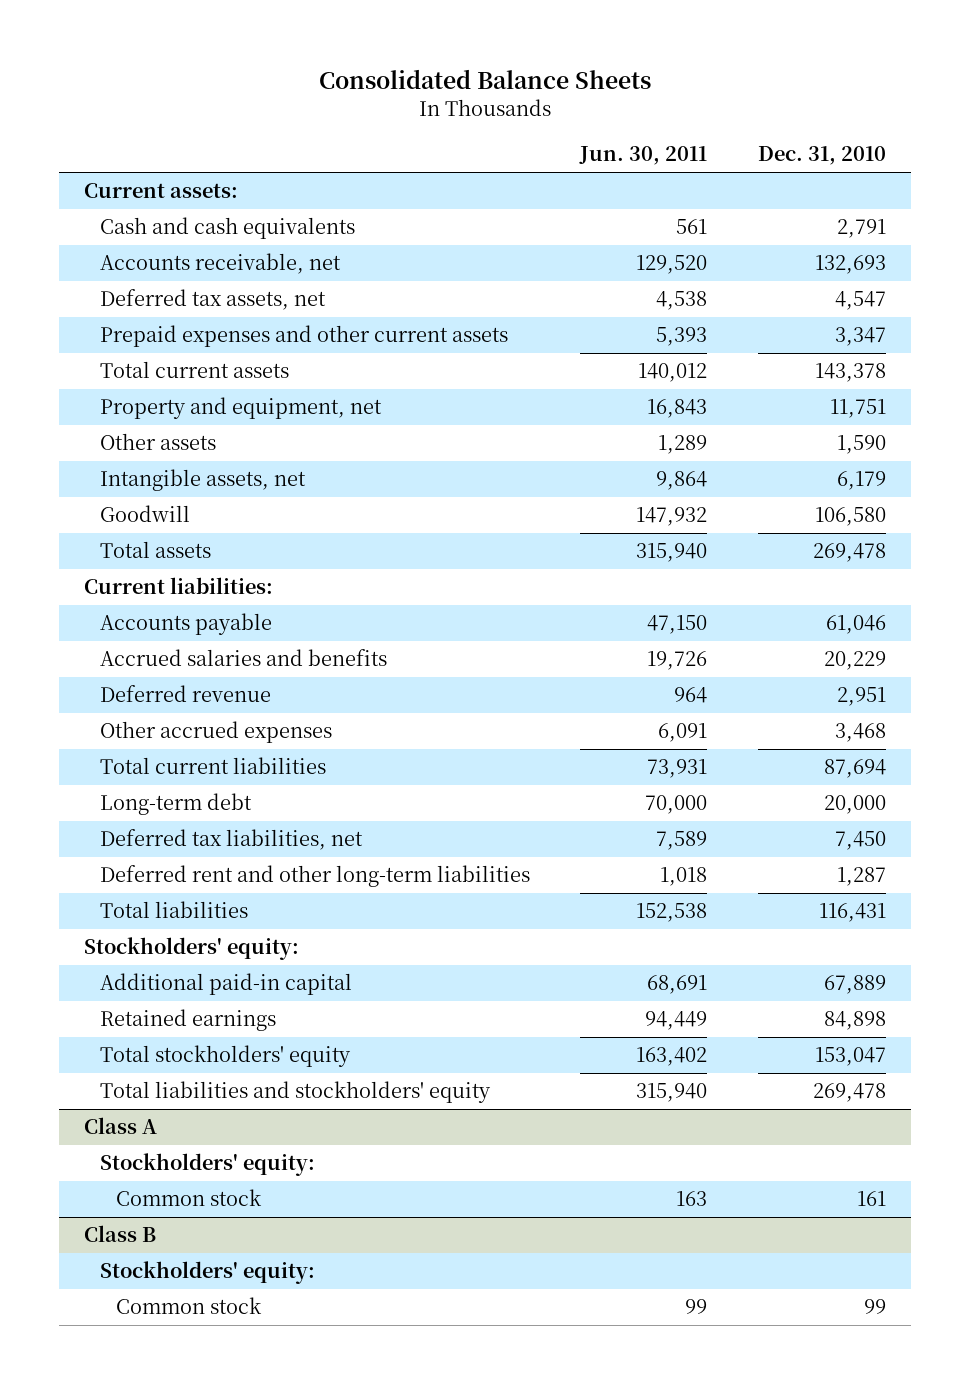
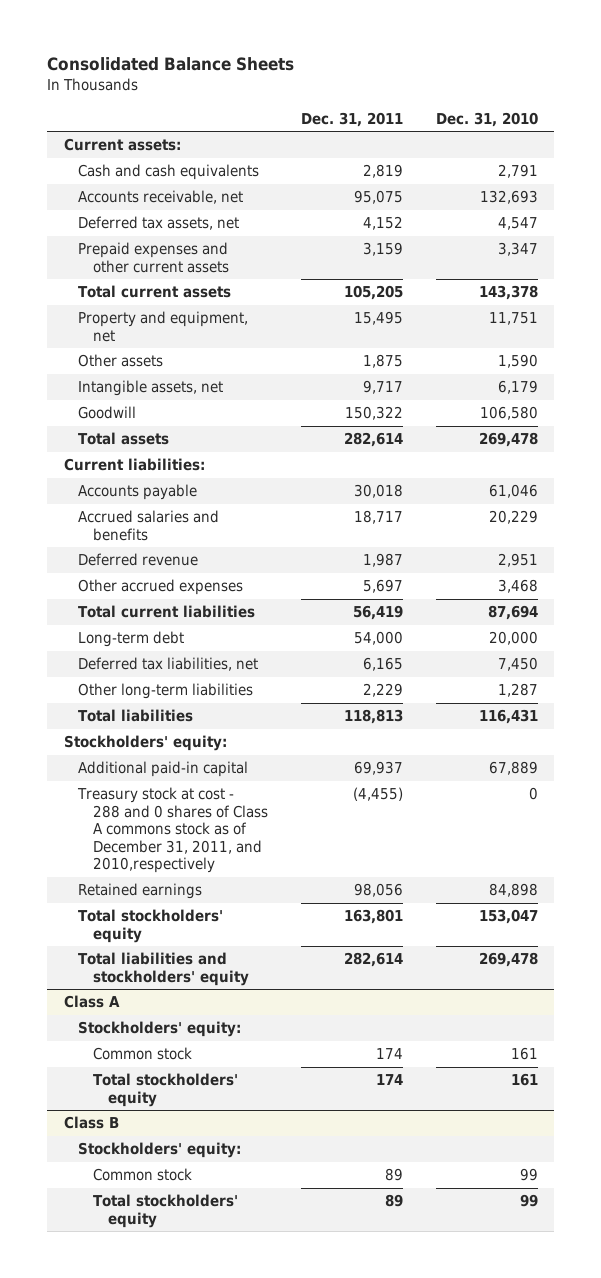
[579,146,708,166] Jun. 30, 2011 -> none
none -> [300,111,403,127] Dec. 31, 2011
[99,865,530,888] Deferred rent and other long-term liabilities -> [78,683,254,700] Other long-term liabilities
none -> [77,787,269,874] Treasury stock at cost - 288 and 0 shares of Class A commons stock as of December 31, 2011, and 2010,respectively
none -> [93,1073,239,1107] Total stockholders' equity
none -> [93,1194,239,1228] Total stockholders' equity

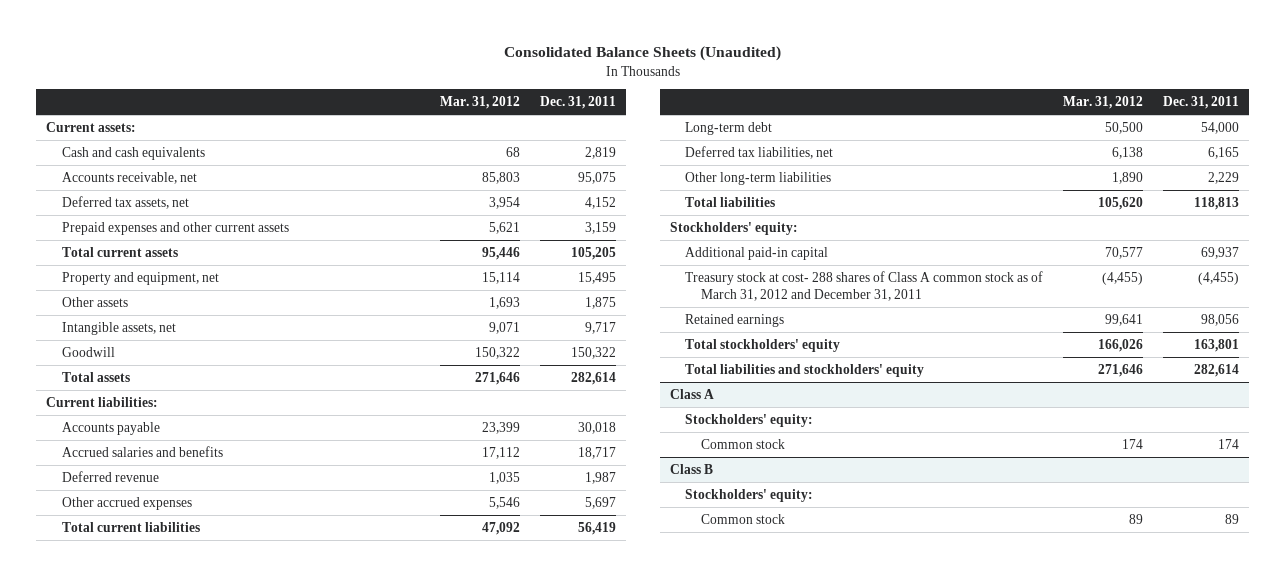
[47,57,295,72] Consolidated Balance Sheets -> [503,46,781,62] Consolidated Balance Sheets (Unaudited)
[435,111,538,127] Dec. 31, 2010 -> none
none -> [439,96,520,110] Mar. 31, 2012
[77,787,269,874] Treasury stock at cost - 288 and 0 shares of Class A commons stock as of December 31, 2011, and 2010,respectively -> [685,270,1044,301] Treasury stock at cost- 288 shares of Class A common stock as of March 31, 2012 and December 31, 2011
[93,1073,239,1107] Total stockholders' equity -> none
[93,1194,239,1228] Total stockholders' equity -> none

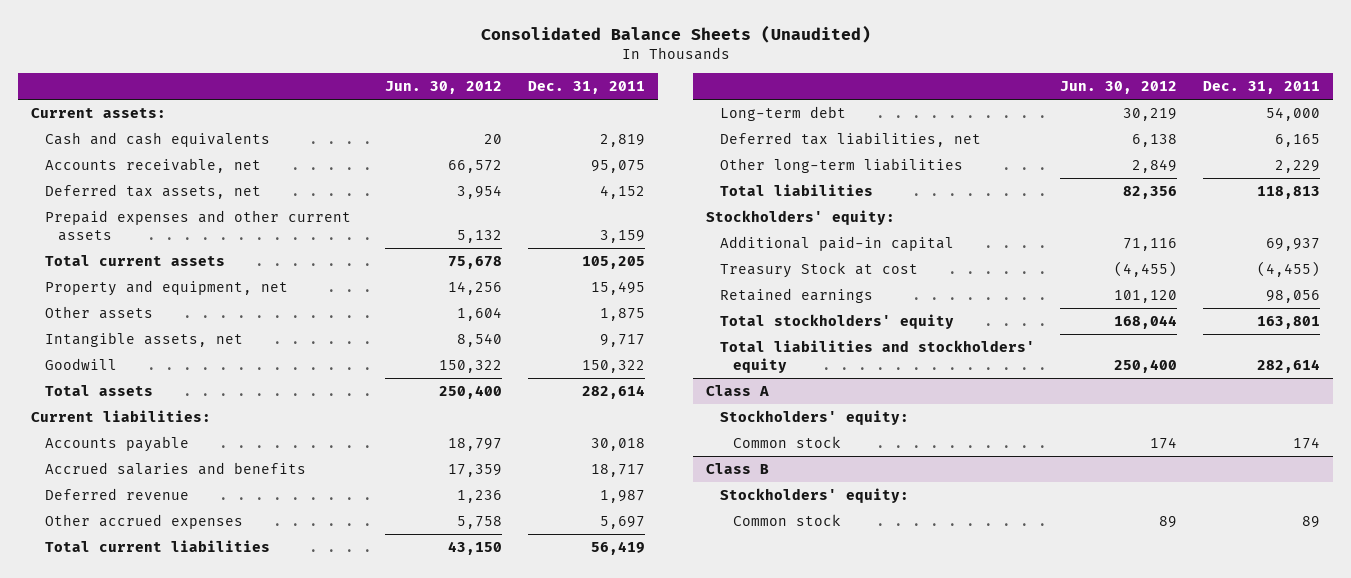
[439,96,520,110] Mar. 31, 2012 -> none
none -> [385,80,503,94] Jun. 30, 2012
[685,270,1044,301] Treasury stock at cost- 288 shares of Class A common stock as of March 31, 2012 and December 31, 2011 -> [719,262,918,279] Treasury Stock at cost

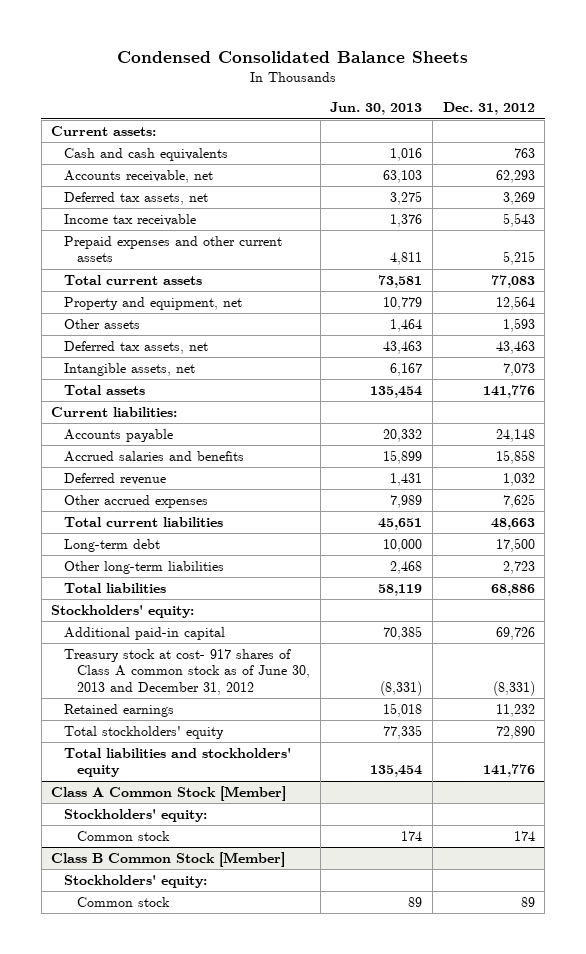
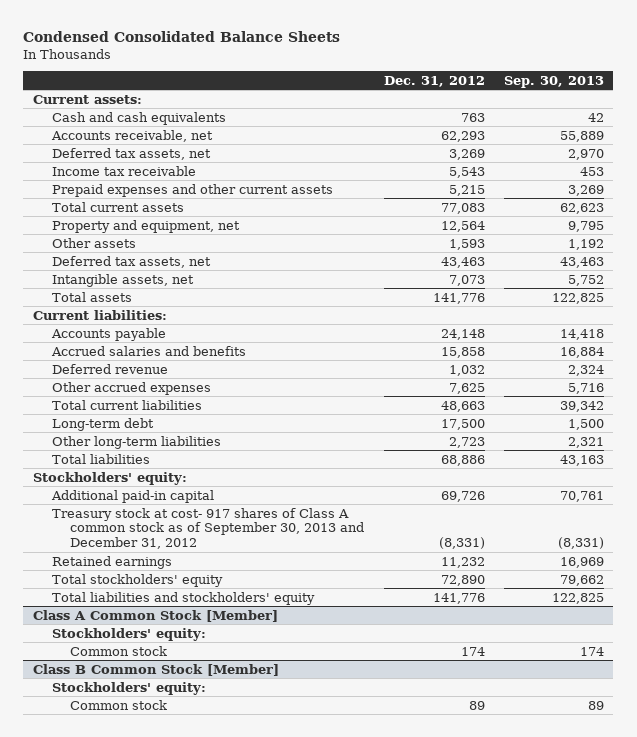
[330,102,423,116] Jun. 30, 2013 -> none
none -> [503,75,604,88] Sep. 30, 2013
[64,648,311,695] Treasury stock at cost- 917 shares of Class A common stock as of June 30, 2013 and December 31, 2012 -> [51,507,365,550] Treasury stock at cost- 917 shares of Class A common stock as of September 30, 2013 and December 31, 2012

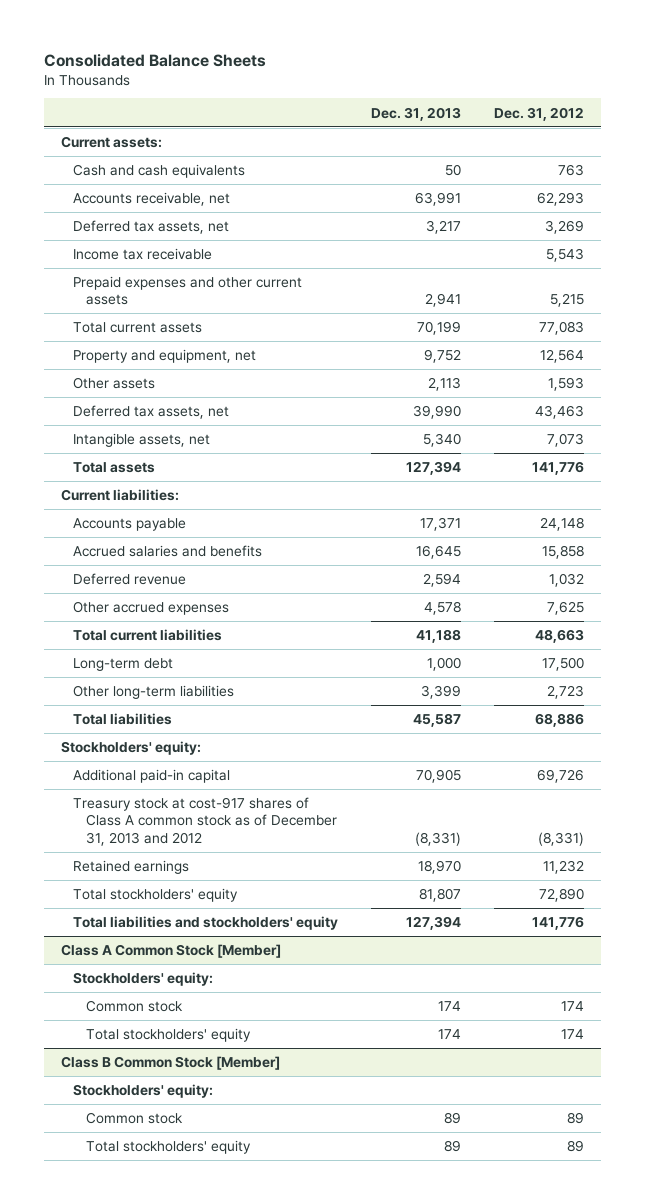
[23,31,341,43] Condensed Consolidated Balance Sheets -> [44,53,267,67] Consolidated Balance Sheets
[503,75,604,88] Sep. 30, 2013 -> none
none -> [371,106,462,121] Dec. 31, 2013
[51,507,365,550] Treasury stock at cost- 917 shares of Class A common stock as of September 30, 2013 and December 31, 2012 -> [73,797,338,846] Treasury stock at cost-917 shares of Class A common stock as of December 31, 2013 and 2012
none -> [86,1028,252,1043] Total stockholders' equity
none -> [86,1140,252,1155] Total stockholders' equity

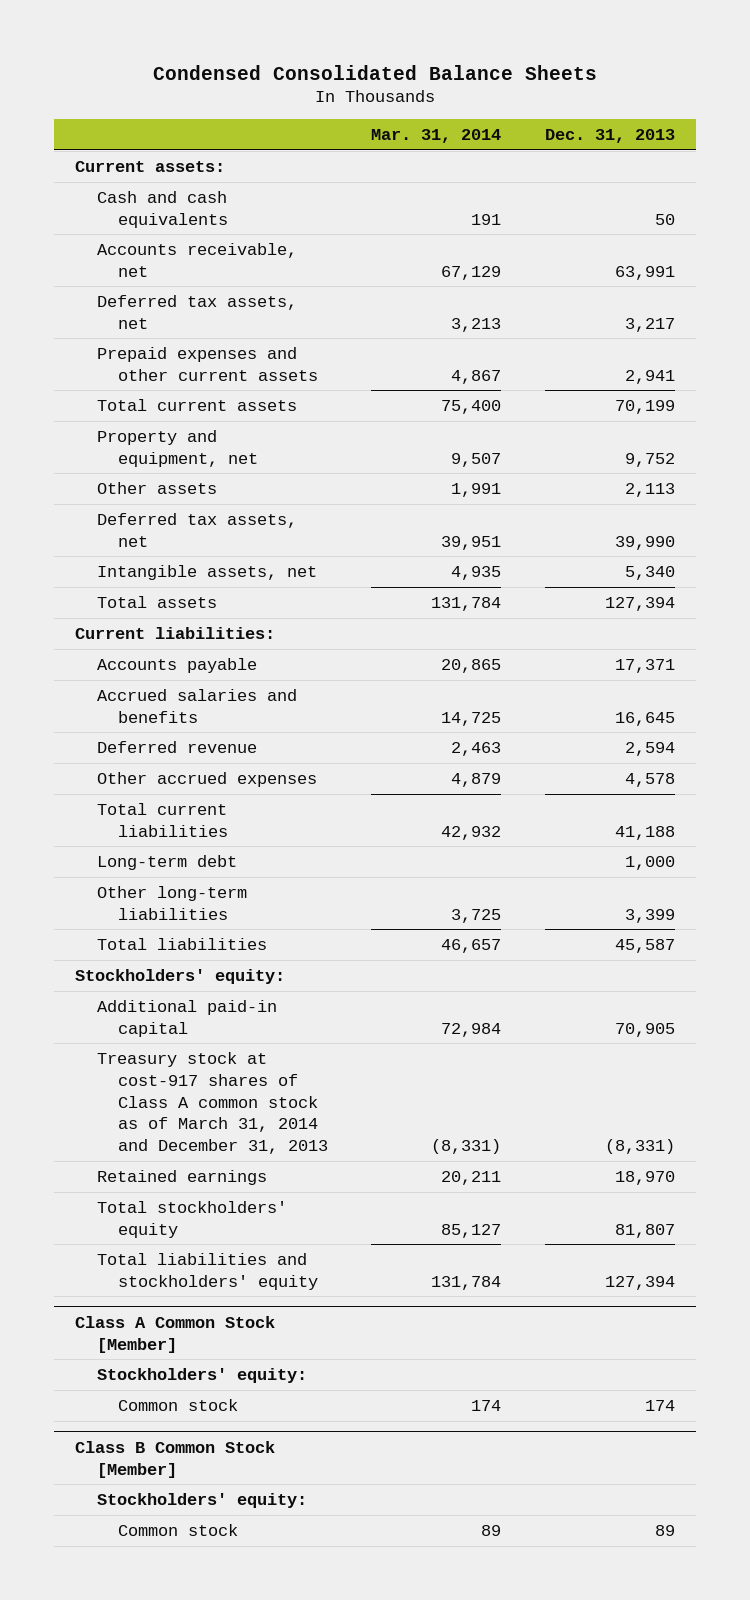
[44,53,267,67] Consolidated Balance Sheets -> [152,64,597,80] Condensed Consolidated Balance Sheets
[494,106,585,121] Dec. 31, 2012 -> none
none -> [371,129,502,144] Mar. 31, 2014
[73,248,213,261] Income tax receivable -> none
[73,797,338,846] Treasury stock at cost-917 shares of Class A common stock as of December 31, 2013 and 2012 -> [96,1051,328,1155] Treasury stock at cost-917 shares of Class A common stock as of March 31, 2014 and December 31, 2013
[86,1028,252,1043] Total stockholders' equity -> none
[86,1140,252,1155] Total stockholders' equity -> none

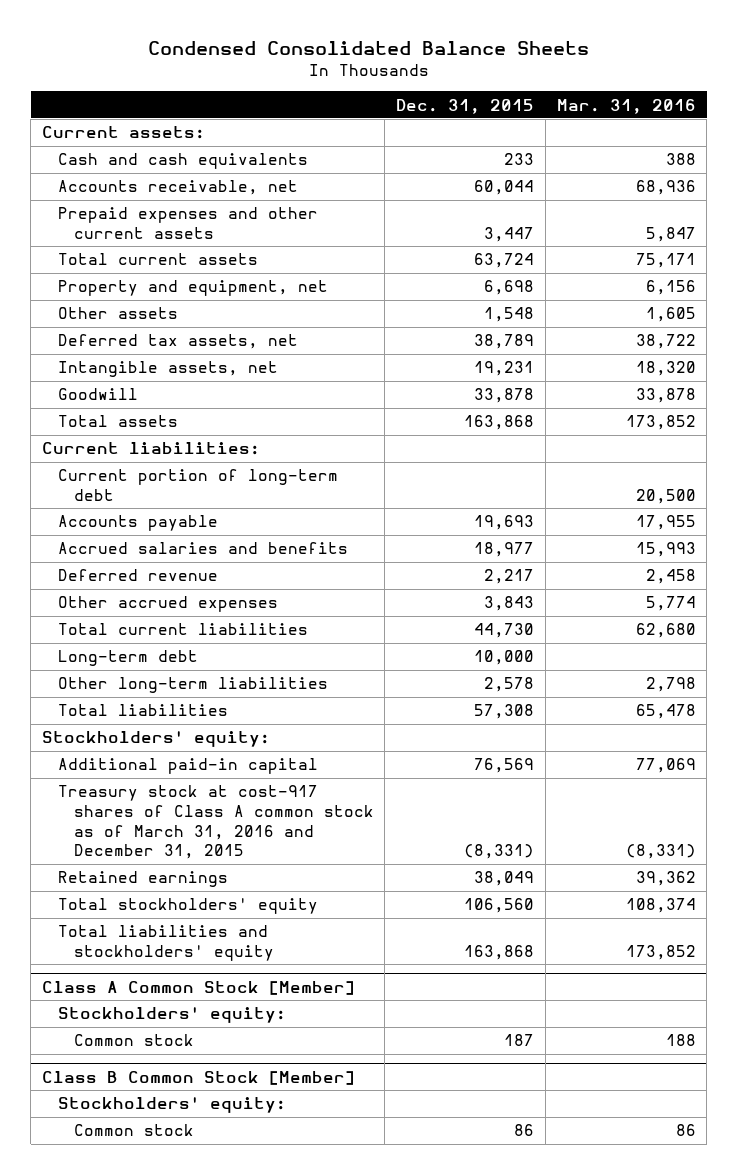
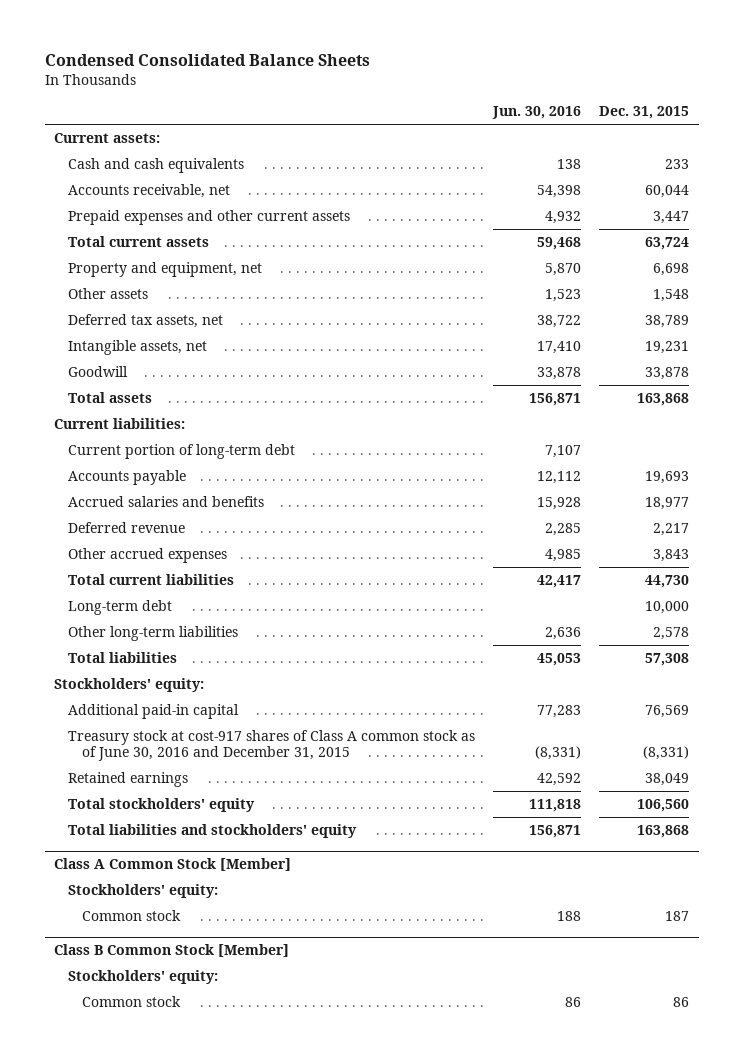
[556,98,696,114] Mar. 31, 2016 -> none
none -> [492,106,582,120] Jun. 30, 2016
[57,785,374,860] Treasury stock at cost-917 shares of Class A common stock as of March 31, 2016 and December 31, 2015 -> [67,729,475,762] Treasury stock at cost-917 shares of Class A common stock as of June 30, 2016 and December 31, 2015

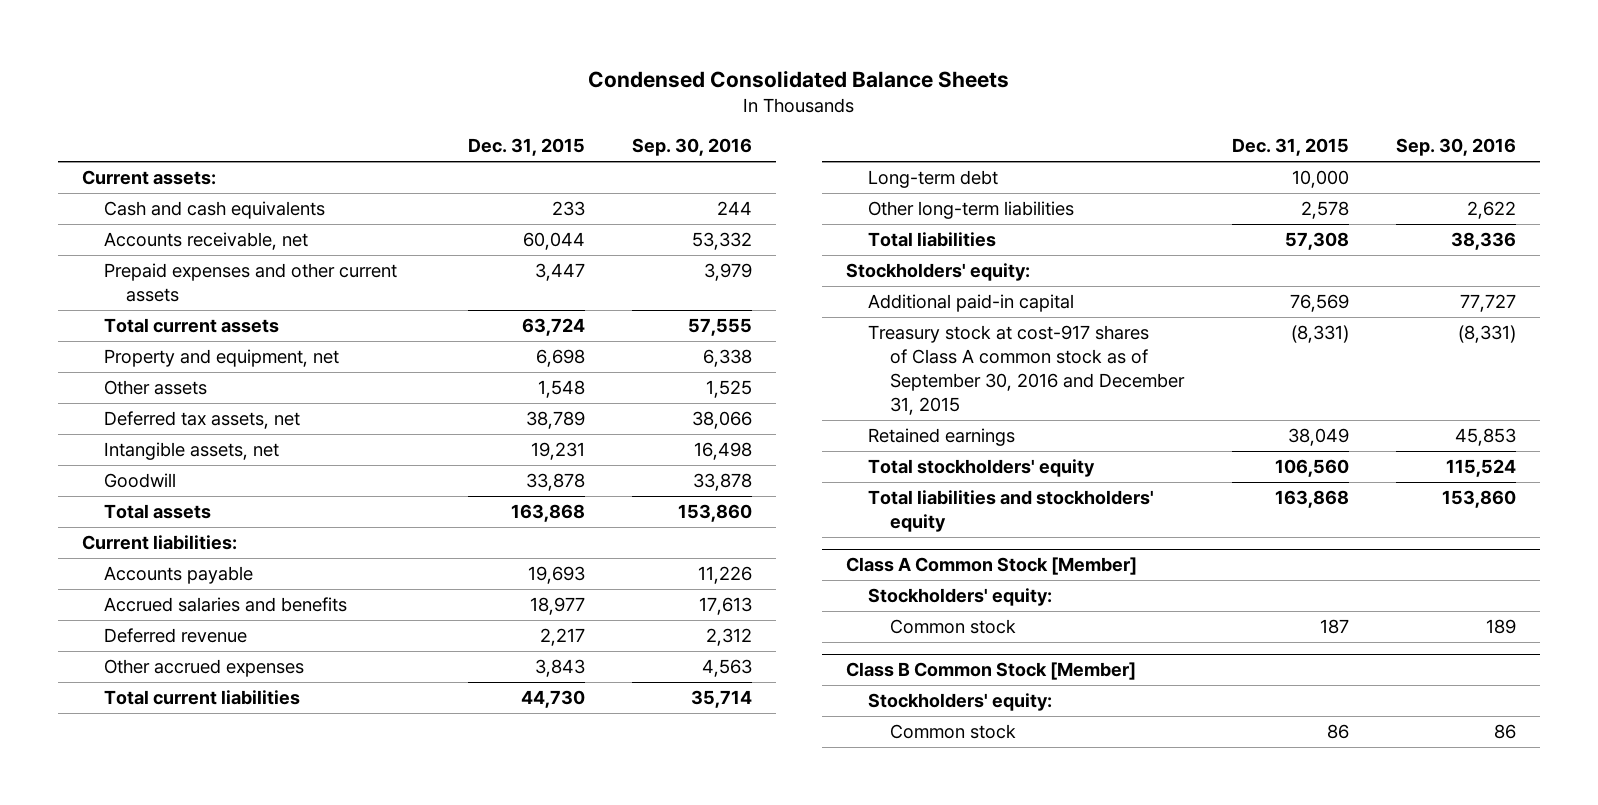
[492,106,582,120] Jun. 30, 2016 -> none
none -> [632,138,753,157] Sep. 30, 2016
[67,443,295,459] Current portion of long-term debt -> none
[67,729,475,762] Treasury stock at cost-917 shares of Class A common stock as of June 30, 2016 and December 31, 2015 -> [868,324,1186,416] Treasury stock at cost-917 shares of Class A common stock as of September 30, 2016 and December 31, 2015

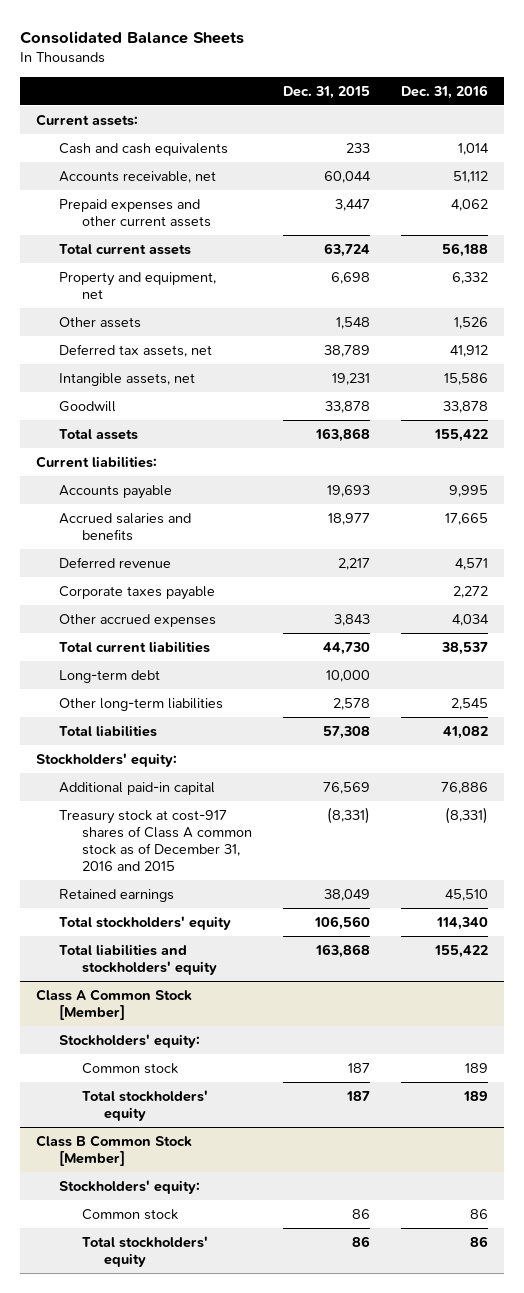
[588,69,1010,88] Condensed Consolidated Balance Sheets -> [20,30,245,44] Consolidated Balance Sheets
[632,138,753,157] Sep. 30, 2016 -> none
none -> [401,84,489,99] Dec. 31, 2016
none -> [58,585,215,600] Corporate taxes payable
[868,324,1186,416] Treasury stock at cost-917 shares of Class A common stock as of September 30, 2016 and December 31, 2015 -> [58,809,252,871] Treasury stock at cost-917 shares of Class A common stock as of December 31, 2016 and 2015
none -> [81,1089,208,1121] Total stockholders' equity
none -> [81,1235,208,1267] Total stockholders' equity

